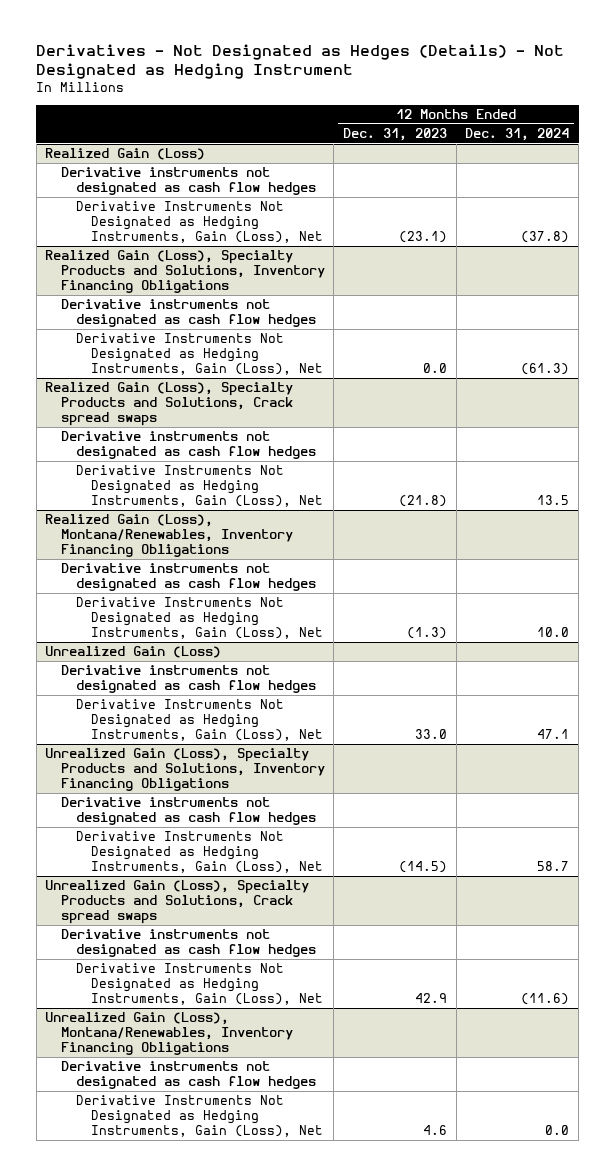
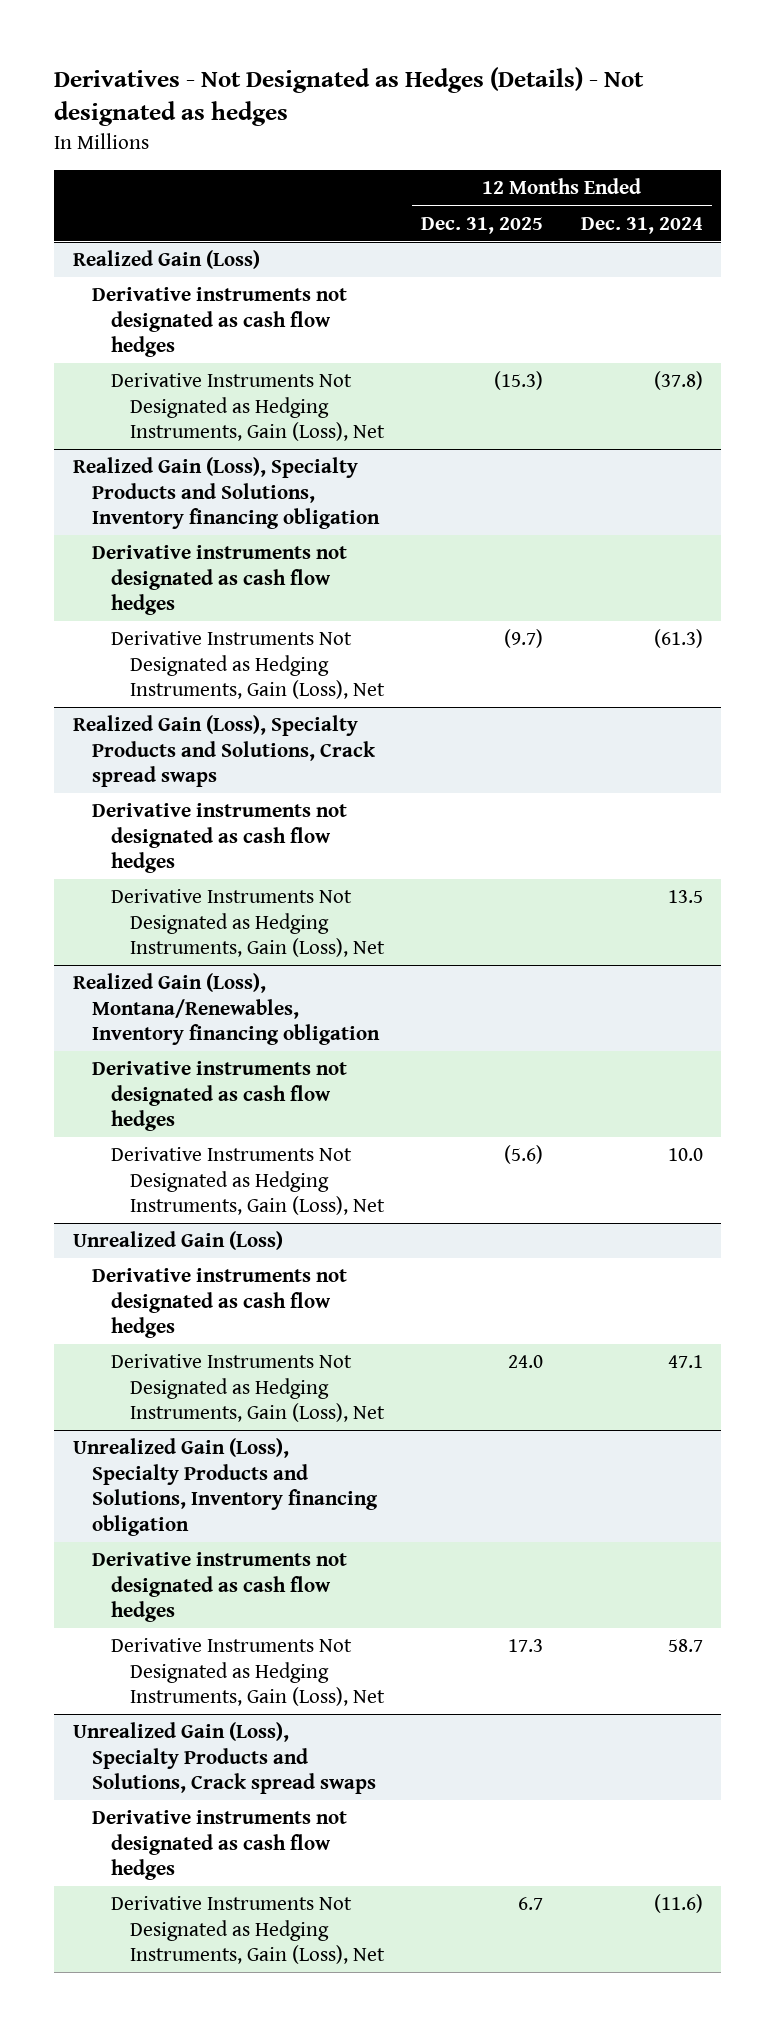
[36,43,565,80] Derivatives - Not Designated as Hedges (Details) - Not Designated as Hedging Instrument -> [53,66,644,126] Derivatives - Not Designated as Hedges (Details) - Not designated as hedges
[343,128,448,142] Dec. 31, 2023 -> none
none -> [421,216,544,234] Dec. 31, 2025
[45,250,325,294] Realized Gain (Loss), Specialty Products and Solutions, Inventory Financing Obligations -> [72,457,380,530] Realized Gain (Loss), Specialty Products and Solutions, Inventory financing obligation
[45,514,293,558] Realized Gain (Loss), Montana/Renewables, Inventory Financing Obligations -> [72,973,380,1046] Realized Gain (Loss), Montana/Renewables, Inventory financing obligation
[45,748,325,792] Unrealized Gain (Loss), Specialty Products and Solutions, Inventory Financing Obligations -> [72,1438,378,1536] Unrealized Gain (Loss), Specialty Products and Solutions, Inventory financing obligation
[45,1012,293,1056] Unrealized Gain (Loss), Montana/Renewables, Inventory Financing Obligations -> none
[60,1061,316,1090] Derivative instruments not designated as cash flow hedges -> none
[75,1095,324,1138] Derivative Instruments Not Designated as Hedging Instruments, Gain (Loss), Net -> none

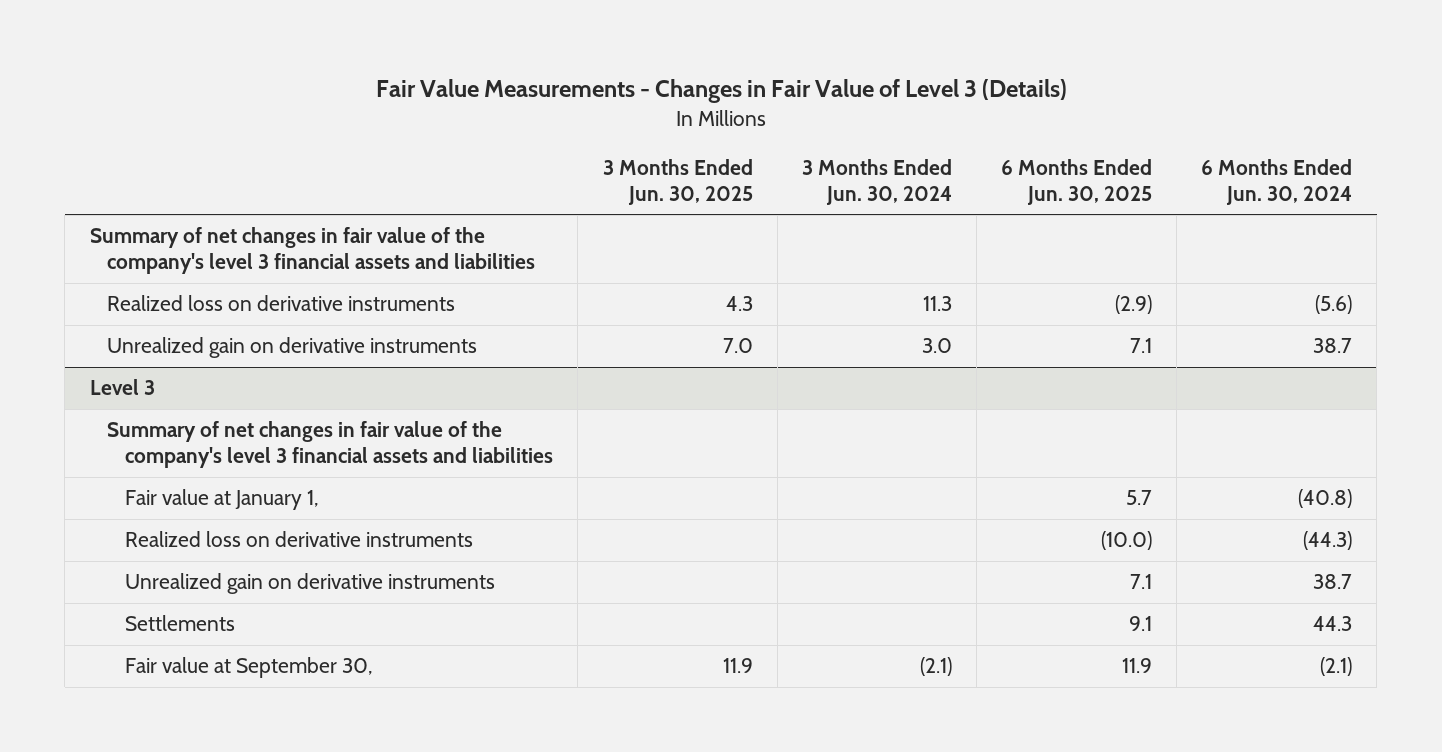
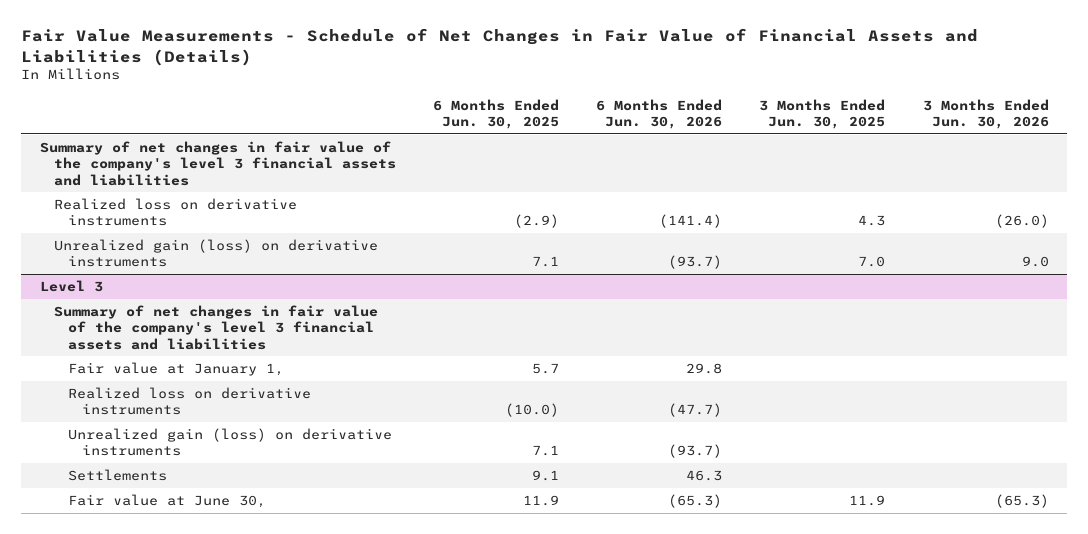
[375,79,1067,104] Fair Value Measurements - Changes in Fair Value of Level 3 (Details) -> [21,28,979,66] Fair Value Measurements - Schedule of Net Changes in Fair Value of Financial Assets and Liabilities (Details)
[801,158,952,205] 3 Months Ended Jun. 30, 2024 -> none
[1201,158,1353,205] 6 Months Ended Jun. 30, 2024 -> none
none -> [596,98,723,129] 6 Months Ended Jun. 30, 2026
none -> [922,98,1049,129] 3 Months Ended Jun. 30, 2026
[107,337,478,359] Unrealized gain on derivative instruments -> [53,239,378,268] Unrealized gain (loss) on derivative instruments
[125,573,496,595] Unrealized gain on derivative instruments -> [67,428,392,457] Unrealized gain (loss) on derivative instruments
[125,657,374,679] Fair value at September 30, -> [67,494,266,509] Fair value at June 30,

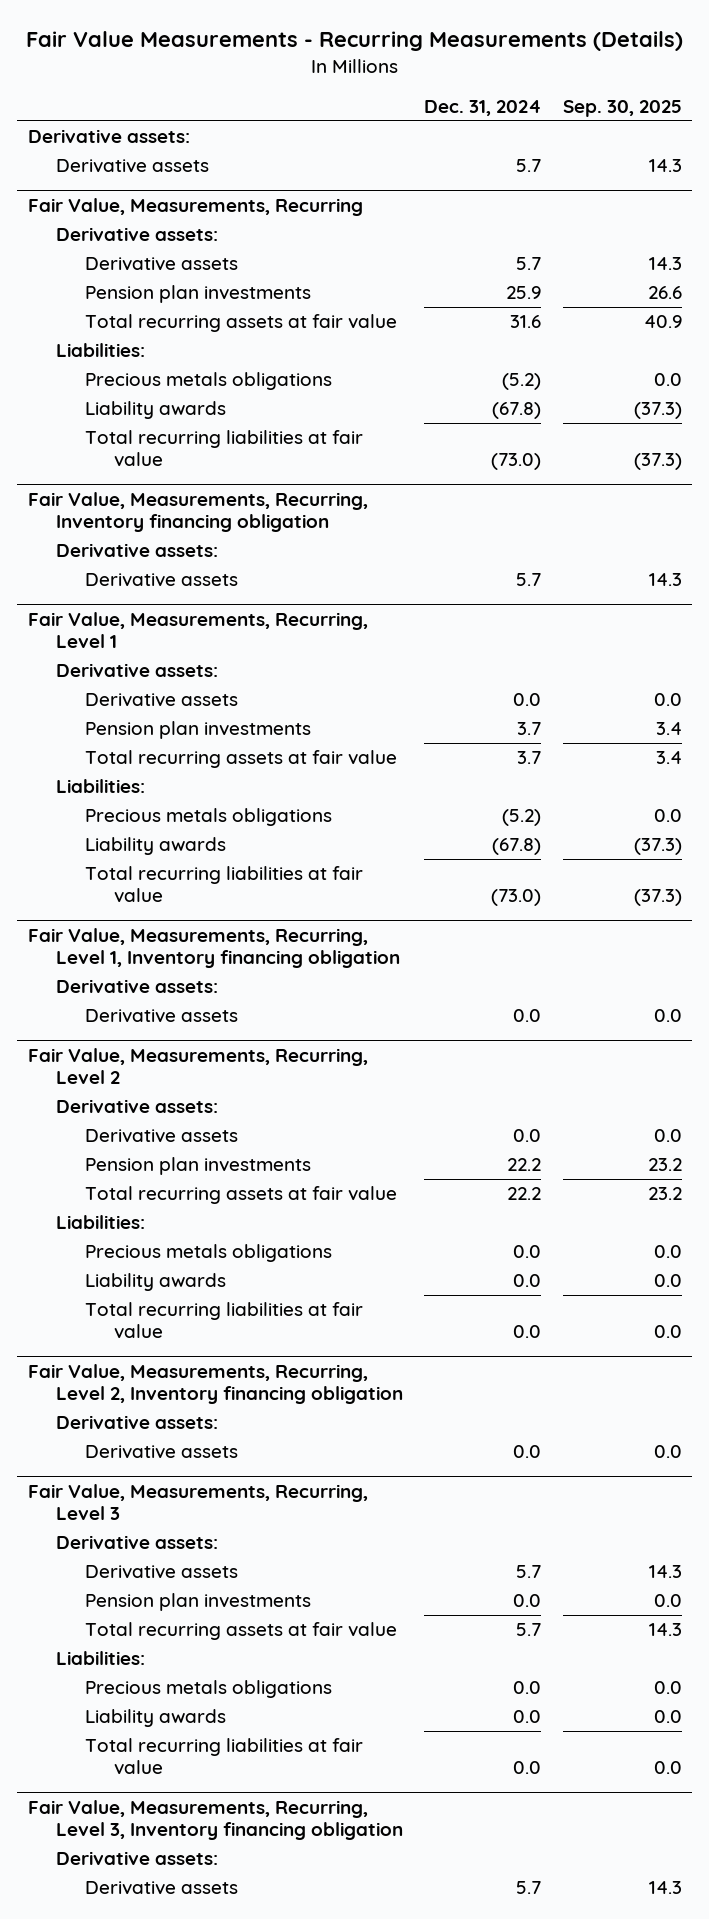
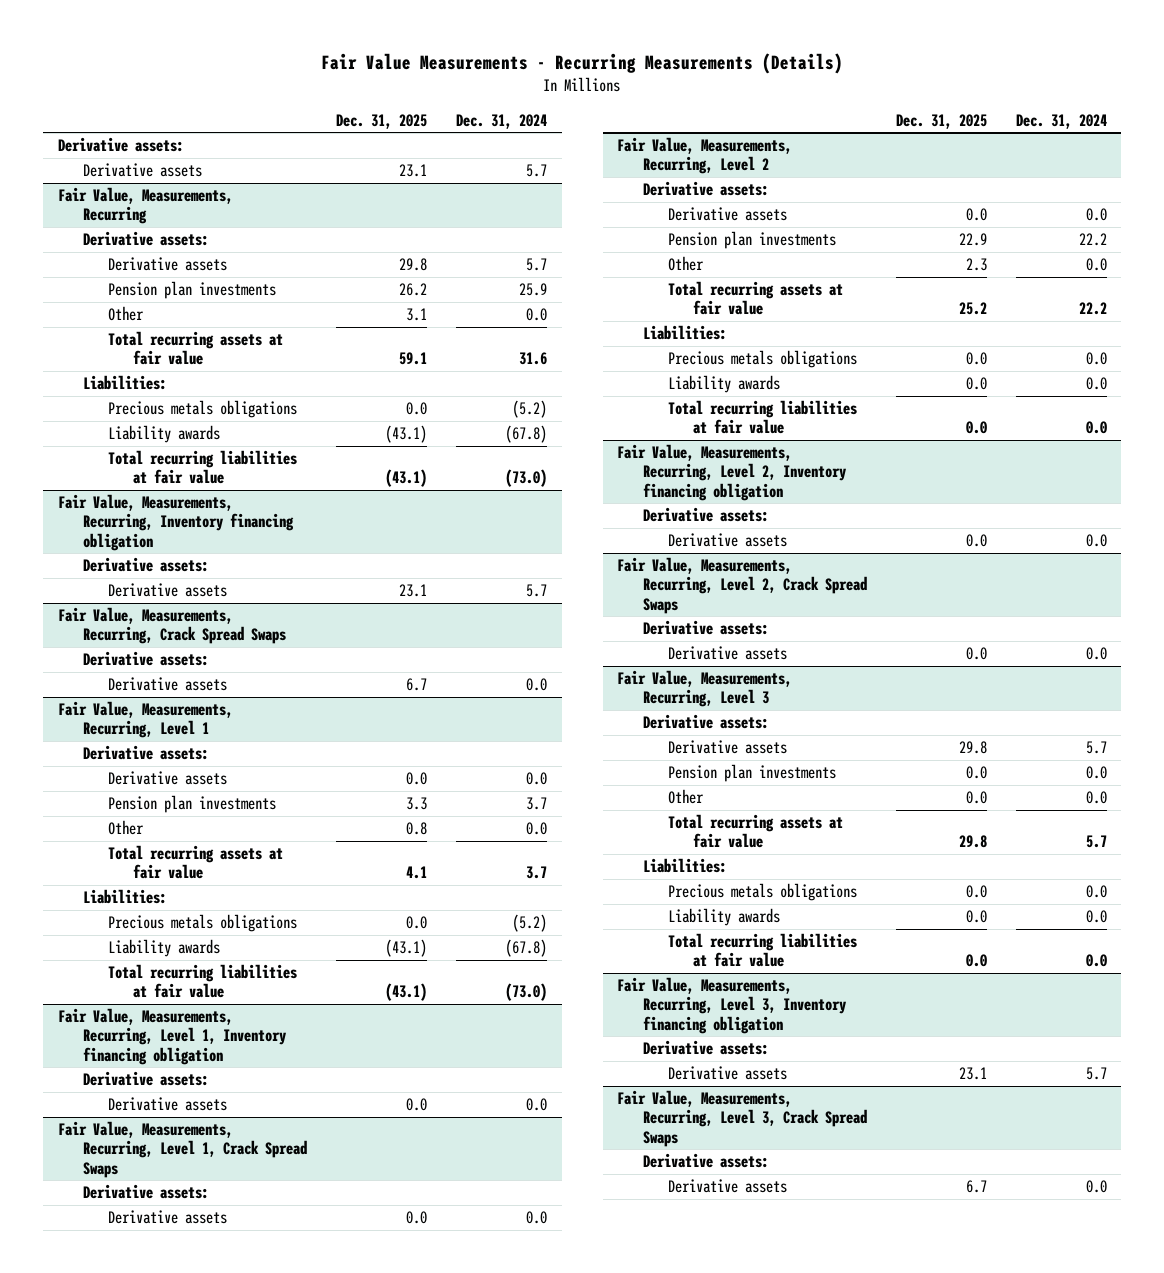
[562,100,682,118] Sep. 30, 2025 -> none
none -> [335,113,427,129] Dec. 31, 2025
none -> [108,306,145,322] Other
none -> [57,607,286,645] Fair Value, Measurements, Recurring, Crack Spread Swaps
none -> [82,651,209,667] Derivative assets:
none -> [108,677,228,692] Derivative assets
none -> [108,820,145,836] Other
none -> [57,1121,307,1178] Fair Value, Measurements, Recurring, Level 1, Crack Spread Swaps
none -> [82,1184,209,1200] Derivative assets:
none -> [108,1210,228,1225] Derivative assets
none -> [667,256,704,272] Other
none -> [617,557,867,614] Fair Value, Measurements, Recurring, Level 2, Crack Spread Swaps
none -> [642,620,769,636] Derivative assets:
none -> [667,646,787,661] Derivative assets
none -> [667,789,704,805] Other
none -> [617,1090,867,1147] Fair Value, Measurements, Recurring, Level 3, Crack Spread Swaps
none -> [642,1153,769,1169] Derivative assets:
none -> [667,1179,787,1194] Derivative assets

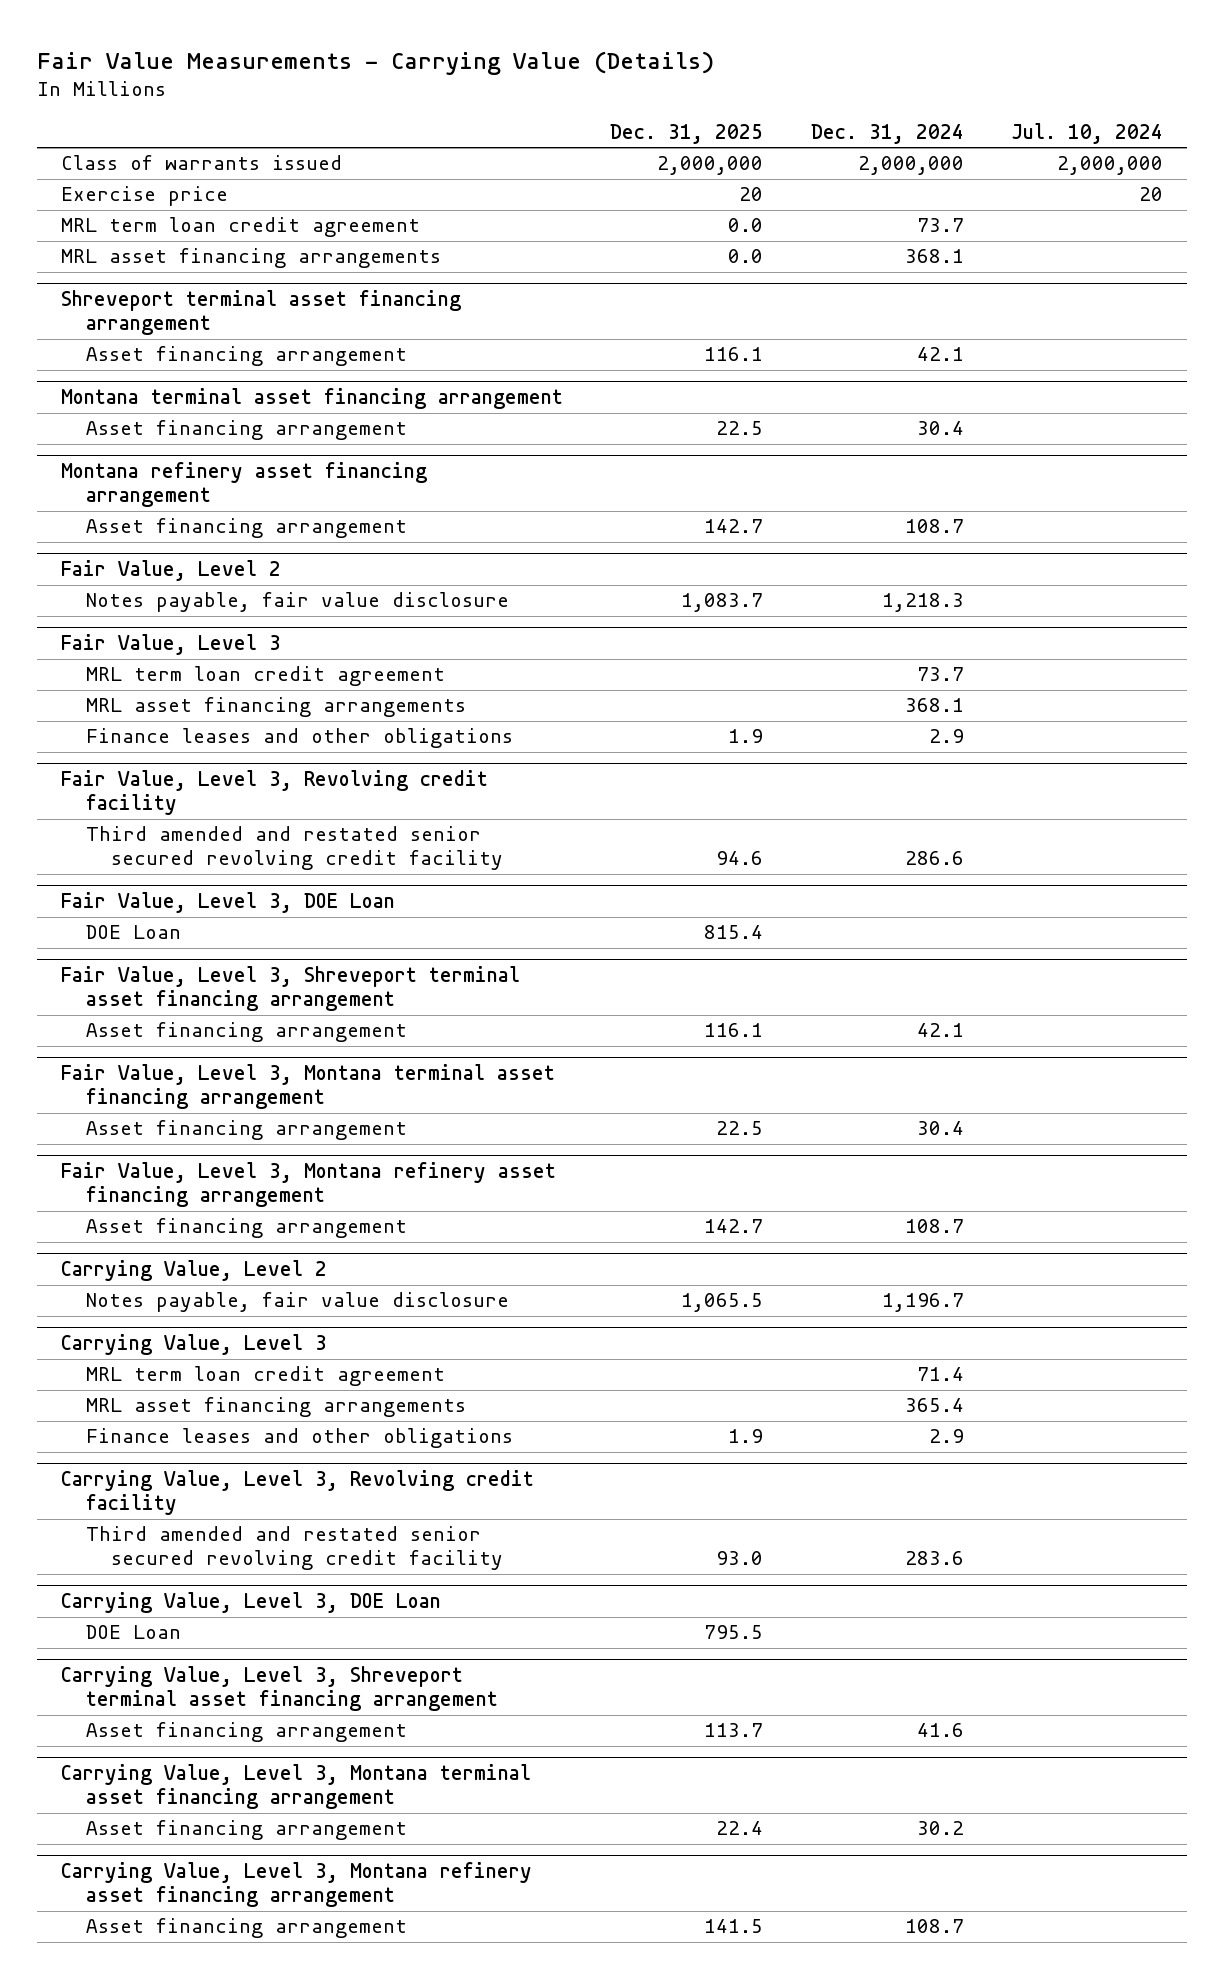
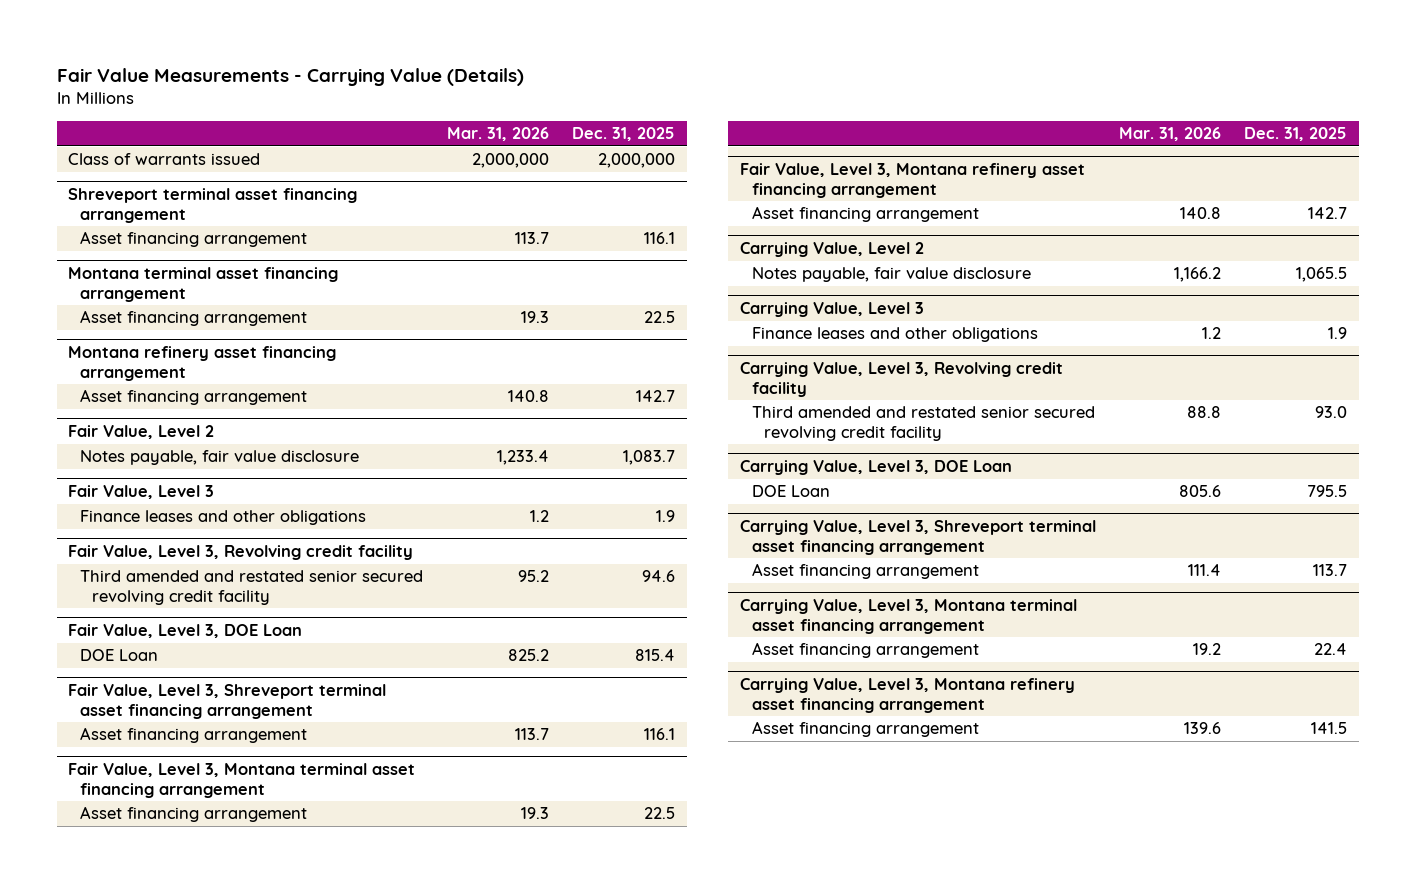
[810,123,964,144] Dec. 31, 2024 -> none
[1011,122,1164,144] Jul. 10, 2024 -> none
none -> [447,127,550,142] Mar. 31, 2026
[60,186,228,207] Exercise price -> none
[60,217,420,238] MRL term loan credit agreement -> none
[60,248,441,269] MRL asset financing arrangements -> none
[85,666,445,687] MRL term loan credit agreement -> none
[85,697,466,718] MRL asset financing arrangements -> none
[85,1366,445,1387] MRL term loan credit agreement -> none
[85,1397,466,1418] MRL asset financing arrangements -> none

